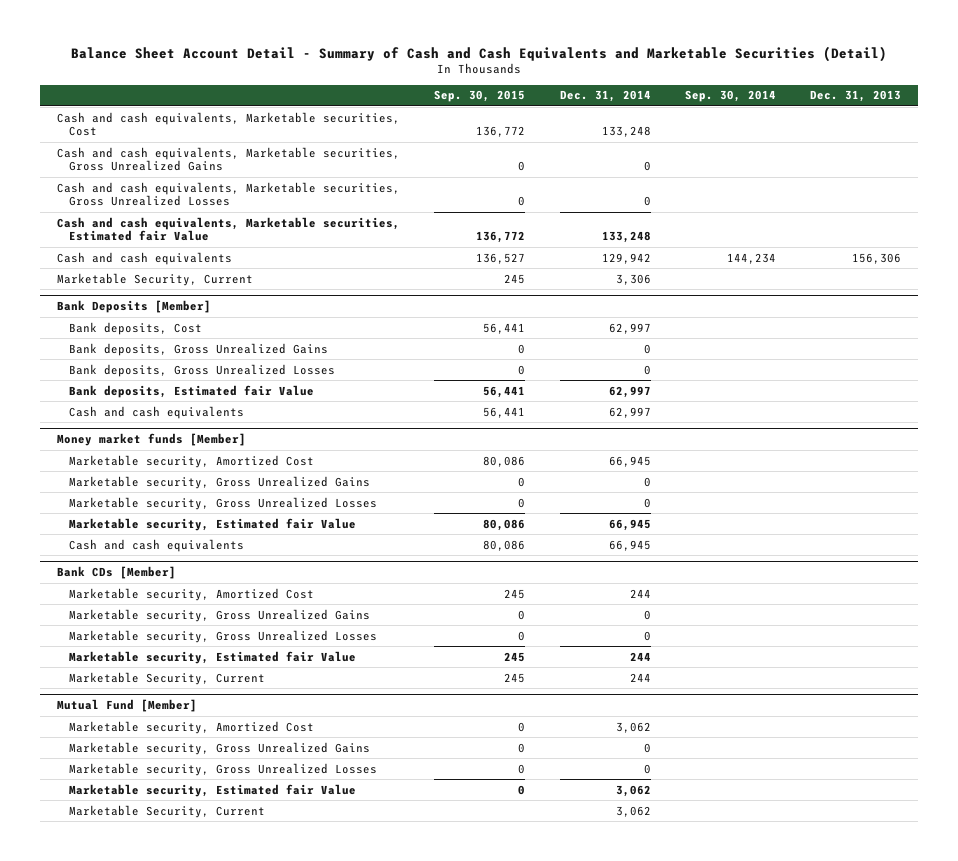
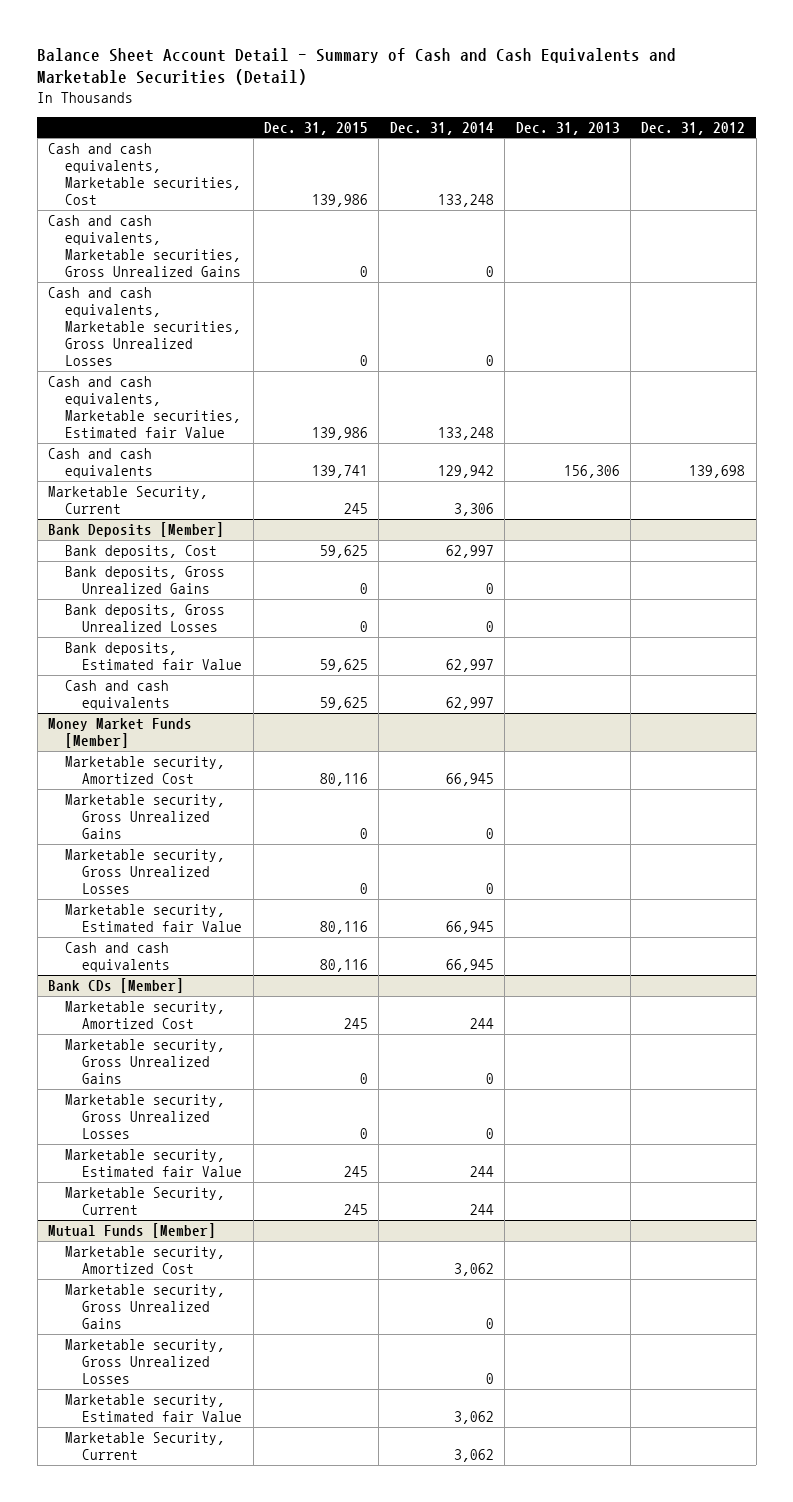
[434,90,526,103] Sep. 30, 2015 -> none
[684,90,776,103] Sep. 30, 2014 -> none
none -> [264,121,369,135] Dec. 31, 2015
none -> [641,121,746,135] Dec. 31, 2012
[56,433,246,447] Money market funds [Member] -> [47,718,192,749] Money Market Funds [Member]
[56,699,197,713] Mutual Fund [Member] -> [47,1223,216,1239] Mutual Funds [Member]

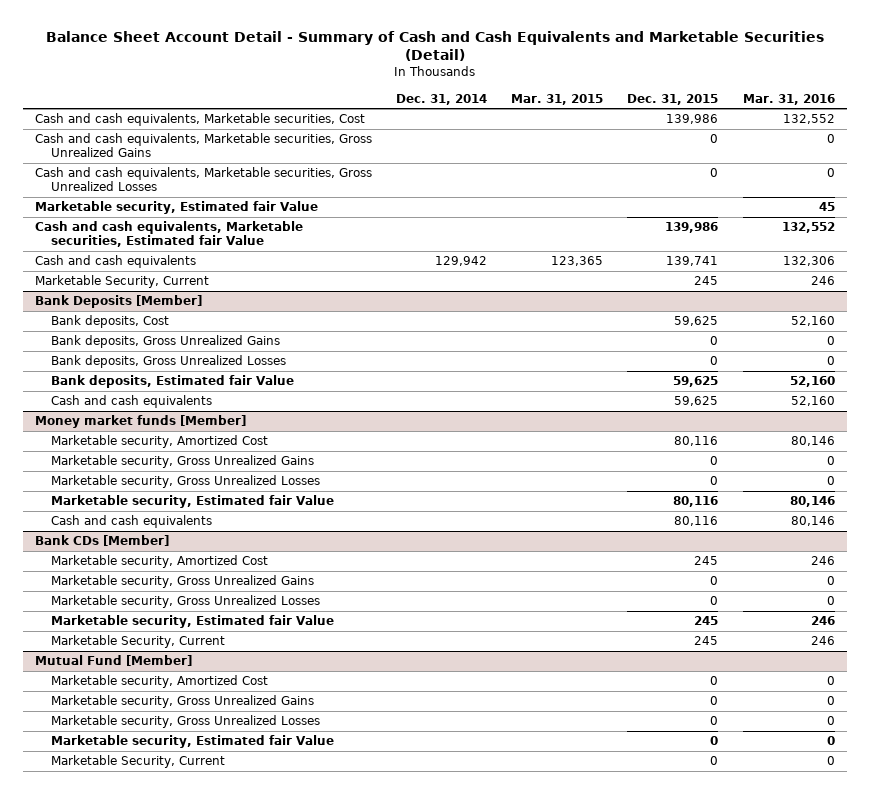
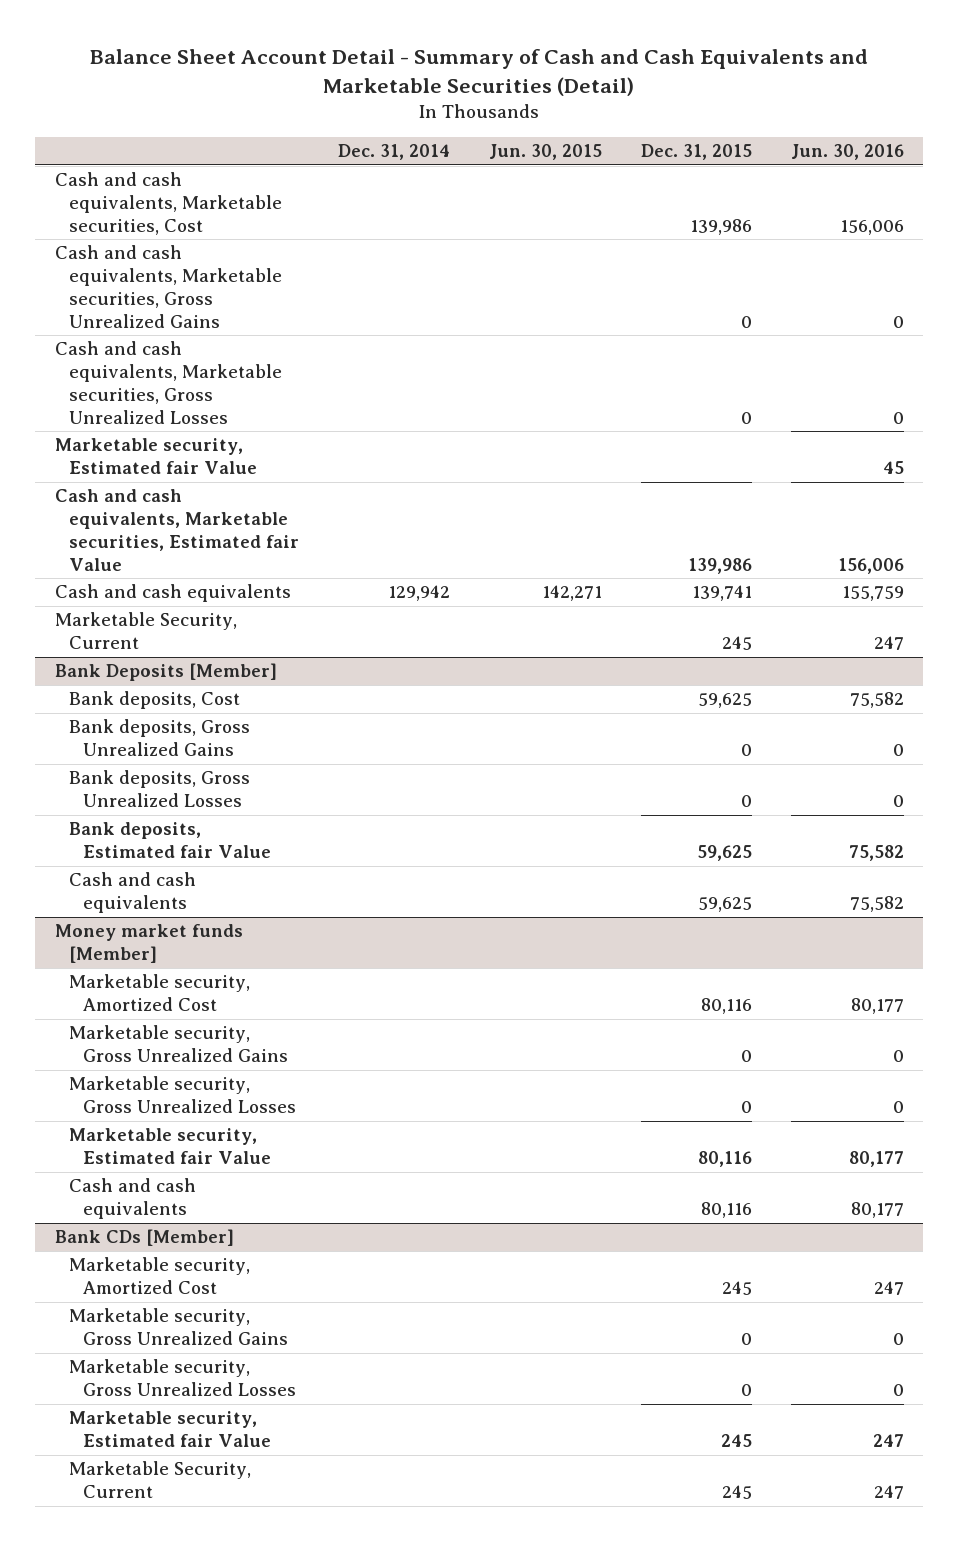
[511,93,604,105] Mar. 31, 2015 -> none
[742,93,835,105] Mar. 31, 2016 -> none
none -> [488,144,602,161] Jun. 30, 2015
none -> [790,144,904,161] Jun. 30, 2016
[35,655,193,667] Mutual Fund [Member] -> none
[51,675,269,689] Marketable security, Amortized Cost -> none
[51,695,315,709] Marketable security, Gross Unrealized Gains -> none
[51,715,321,729] Marketable security, Gross Unrealized Losses -> none
[51,735,335,749] Marketable security, Estimated fair Value -> none
[51,755,226,769] Marketable Security, Current -> none

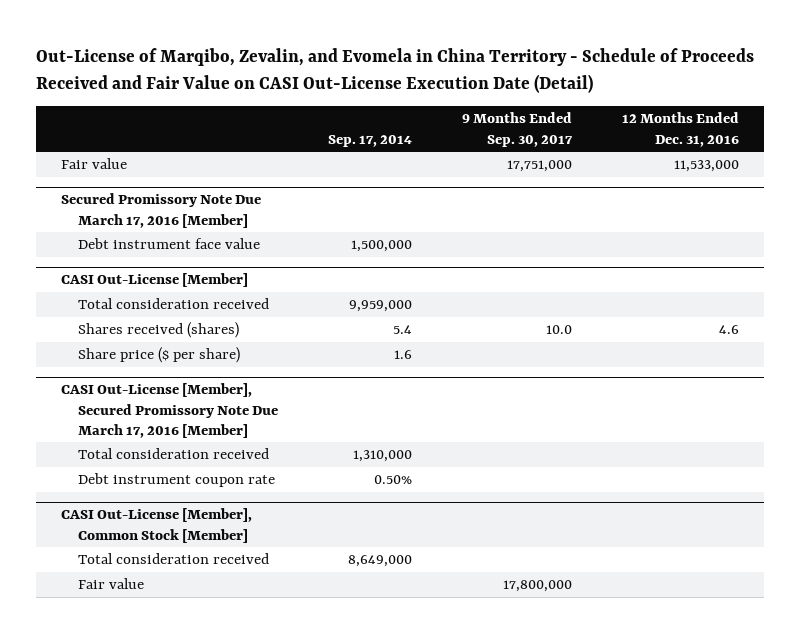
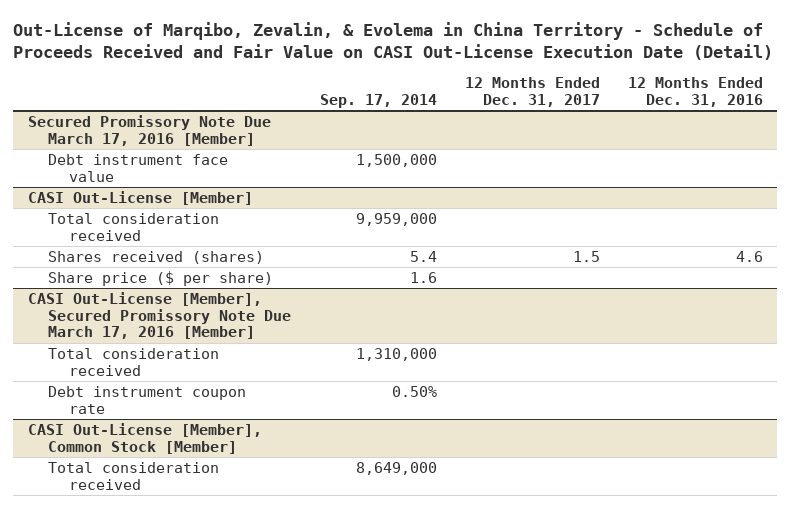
[35,48,754,94] Out-License of Marqibo, Zevalin, and Evomela in China Territory - Schedule of Proceeds Received and Fair Value on CASI Out-License Execution Date (Detail) -> [13,21,774,61] Out-License of Marqibo, Zevalin, & Evolema in China Territory - Schedule of Proceeds Received and Fair Value on CASI Out-License Execution Date (Detail)
[461,112,573,147] 9 Months Ended Sep. 30, 2017 -> none
none -> [464,77,600,108] 12 Months Ended Dec. 31, 2017
[60,158,127,170] Fair value -> none
[77,578,144,590] Fair value -> none

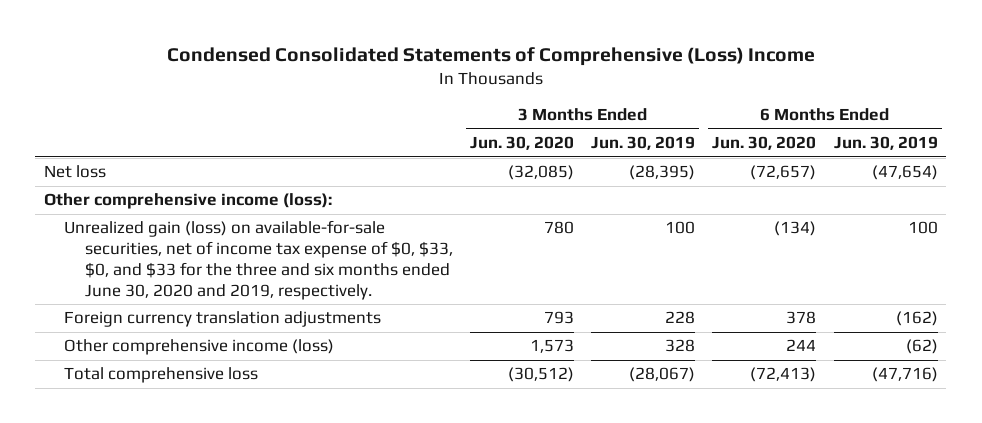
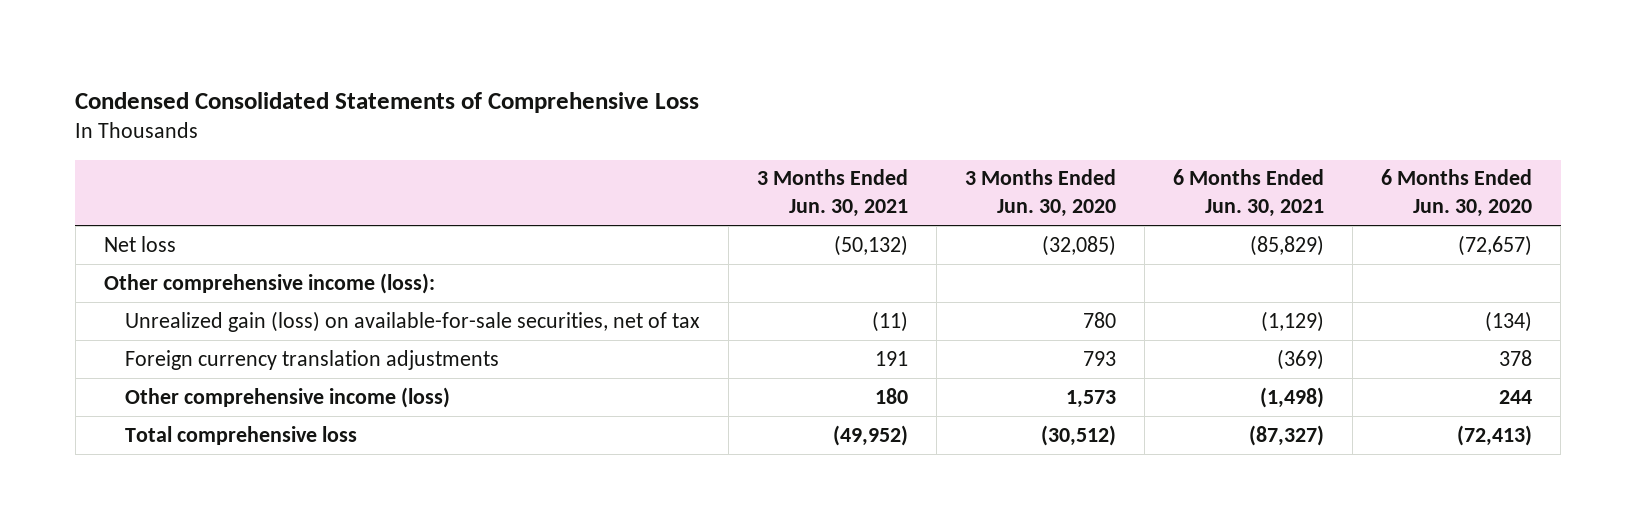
[166,47,815,67] Condensed Consolidated Statements of Comprehensive (Loss) Income -> [75,91,700,113] Condensed Consolidated Statements of Comprehensive Loss
[591,136,696,151] Jun. 30, 2019 -> none
[833,136,938,151] Jun. 30, 2019 -> none
none -> [756,169,908,218] 3 Months Ended Jun. 30, 2021
none -> [1173,169,1325,218] 6 Months Ended Jun. 30, 2021
[64,220,453,300] Unrealized gain (loss) on available-for-sale securities, net of income tax expense of $0, $33, $0, and $33 for the three and six months ended June 30, 2020 and 2019, respectively. -> [124,310,700,332] Unrealized gain (loss) on available-for-sale securities, net of tax

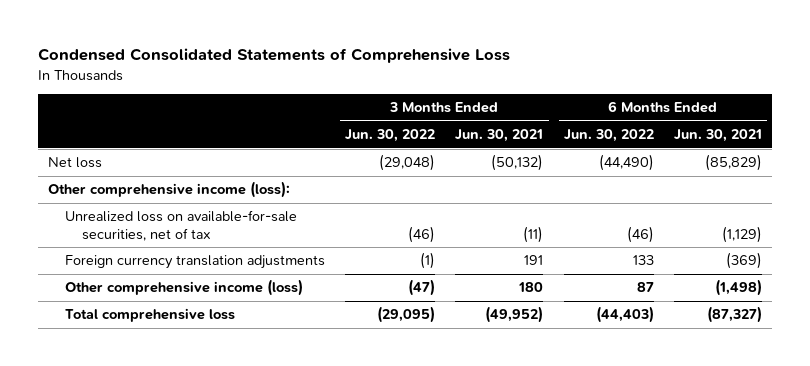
[964,169,1116,218] 3 Months Ended Jun. 30, 2020 -> none
[1381,169,1533,218] 6 Months Ended Jun. 30, 2020 -> none
none -> [345,128,436,142] Jun. 30, 2022
none -> [563,128,654,142] Jun. 30, 2022
[124,310,700,332] Unrealized gain (loss) on available-for-sale securities, net of tax -> [65,210,298,241] Unrealized loss on available-for-sale securities, net of tax

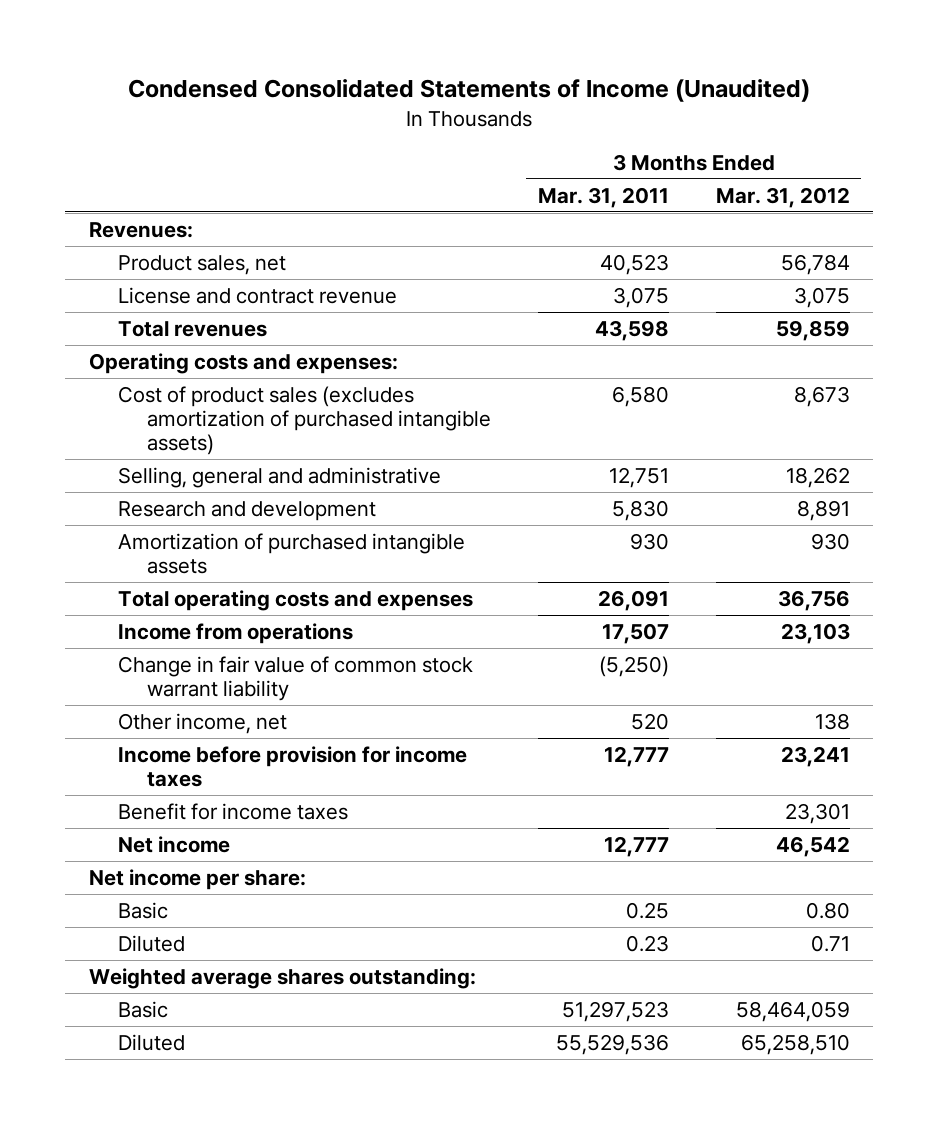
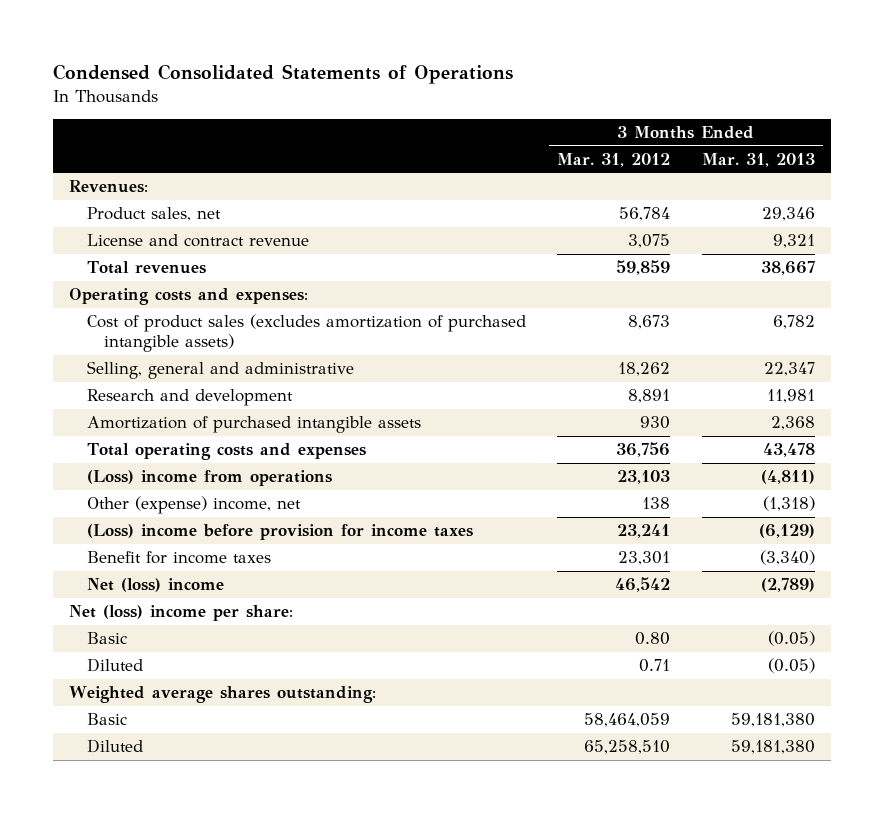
[128,79,811,103] Condensed Consolidated Statements of Income (Unaudited) -> [52,64,513,85] Condensed Consolidated Statements of Operations
[537,186,669,208] Mar. 31, 2011 -> none
none -> [701,152,815,167] Mar. 31, 2013
[117,655,473,701] Change in fair value of common stock warrant liability -> none
[117,622,353,644] Income from operations -> [86,470,332,487] (Loss) income from operations
[117,712,287,734] Other income, net -> [86,496,301,515] Other (expense) income, net
[117,745,467,787] Income before provision for income taxes -> [86,524,473,541] (Loss) income before provision for income taxes
[117,835,230,853] Net income -> [86,578,224,593] Net (loss) income
[88,868,306,890] Net income per share: -> [68,605,293,622] Net (loss) income per share:

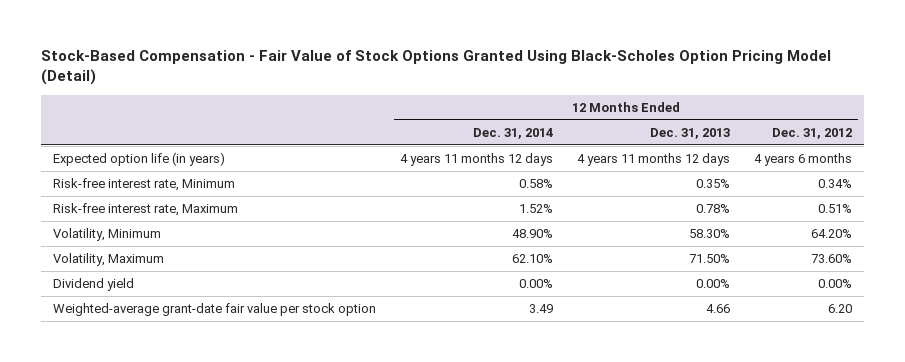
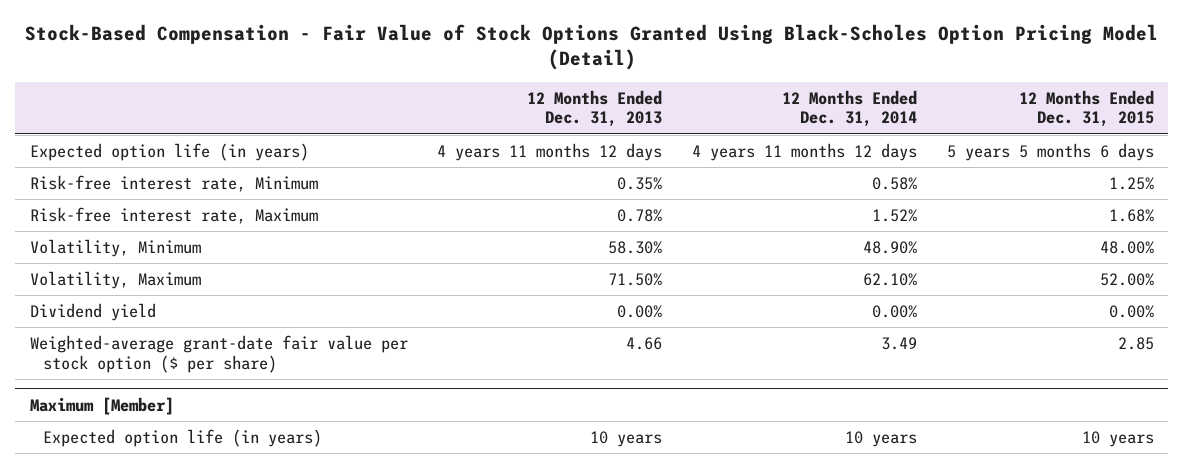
[772,127,853,139] Dec. 31, 2012 -> none
none -> [1018,89,1154,128] 12 Months Ended Dec. 31, 2015
[52,303,376,317] Weighted-average grant-date fair value per stock option -> [29,334,408,373] Weighted-average grant-date fair value per stock option ($ per share)
none -> [29,396,174,415] Maximum [Member]
none -> [42,428,322,447] Expected option life (in years)

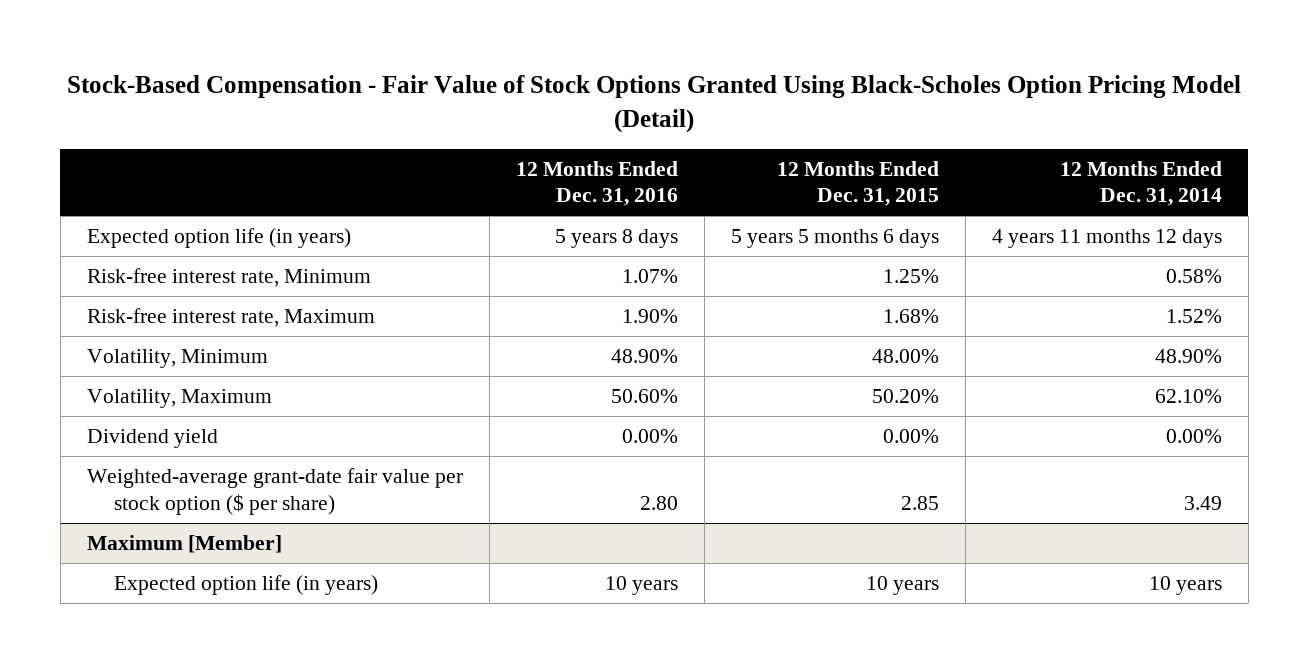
[527,89,663,128] 12 Months Ended Dec. 31, 2013 -> none
none -> [515,160,678,207] 12 Months Ended Dec. 31, 2016
[1099,272,1154,286] 52.00% -> [871,389,939,404] 50.20%

